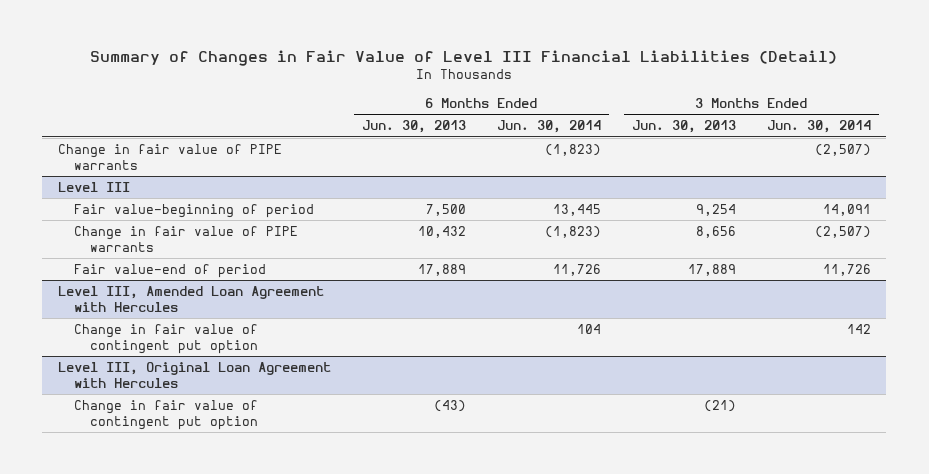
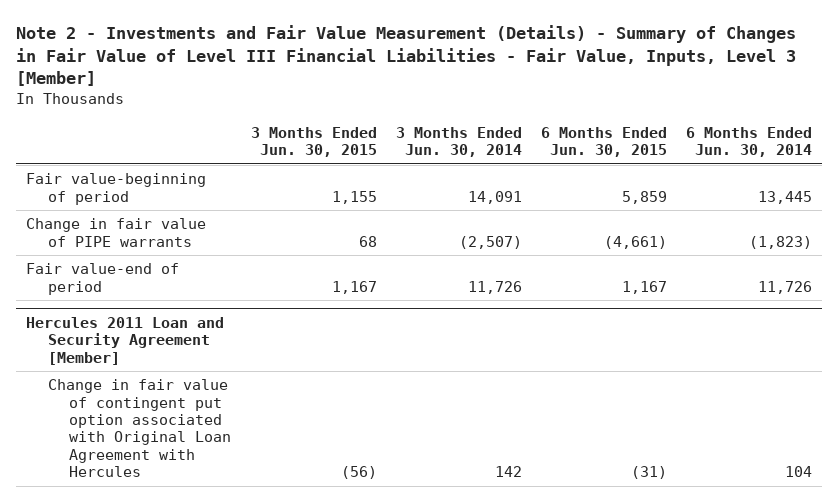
[90,49,838,66] Summary of Changes in Fair Value of Level III Financial Liabilities (Detail) -> [16,24,797,87] Note 2 - Investments and Fair Value Measurement (Details) - Summary of Changes in Fair Value of Level III Financial Liabilities - Fair Value, Inputs, Level 3 [Member]
[361,120,466,134] Jun. 30, 2013 -> none
[631,120,736,134] Jun. 30, 2013 -> none
none -> [250,126,377,157] 3 Months Ended Jun. 30, 2015
none -> [541,126,668,157] 6 Months Ended Jun. 30, 2015
[57,144,282,170] Change in fair value of PIPE warrants -> none
[57,182,130,193] Level III -> none
[57,286,324,312] Level III, Amended Loan Agreement with Hercules -> none
[57,362,331,388] Level III, Original Loan Agreement with Hercules -> none
[73,400,259,430] Change in fair value of contingent put option -> none
none -> [25,316,224,365] Hercules 2011 Loan and Security Agreement [Member]
[73,324,259,354] Change in fair value of contingent put option -> [47,379,232,477] Change in fair value of contingent put option associated with Original Loan Agreement with Hercules

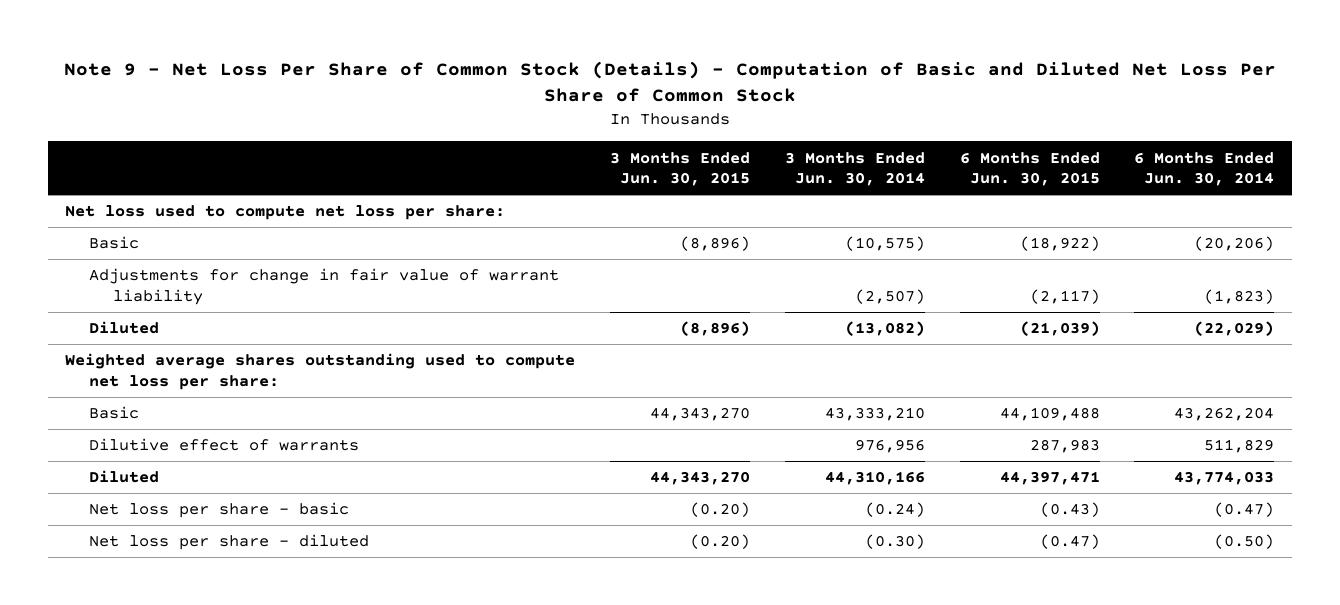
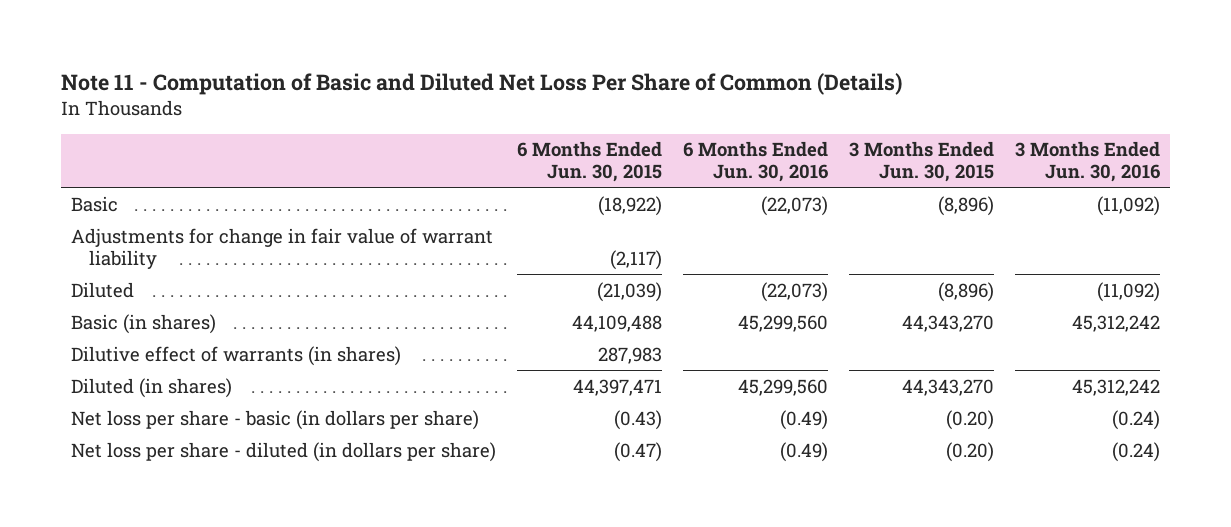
[63,60,1276,103] Note 9 - Net Loss Per Share of Common Stock (Details) - Computation of Basic and Diluted Net Loss Per Share of Common Stock -> [60,72,902,95] Note 11 - Computation of Basic and Diluted Net Loss Per Share of Common (Details)
[784,151,925,187] 3 Months Ended Jun. 30, 2014 -> none
[1134,151,1275,187] 6 Months Ended Jun. 30, 2014 -> none
none -> [683,141,829,183] 6 Months Ended Jun. 30, 2016
none -> [1014,141,1160,183] 3 Months Ended Jun. 30, 2016
[65,205,506,221] Net loss used to compute net loss per share: -> none
[65,353,576,390] Weighted average shares outstanding used to compute net loss per share: -> none
[89,406,140,420] Basic -> [71,313,217,334] Basic (in shares)
[89,438,360,452] Dilutive effect of warrants -> [71,345,402,366] Dilutive effect of warrants (in shares)
[89,470,160,484] Diluted -> [71,377,233,398] Diluted (in shares)
[89,502,350,519] Net loss per share - basic -> [71,409,480,430] Net loss per share - basic (in dollars per share)
[89,534,370,551] Net loss per share - diluted -> [71,441,497,462] Net loss per share - diluted (in dollars per share)

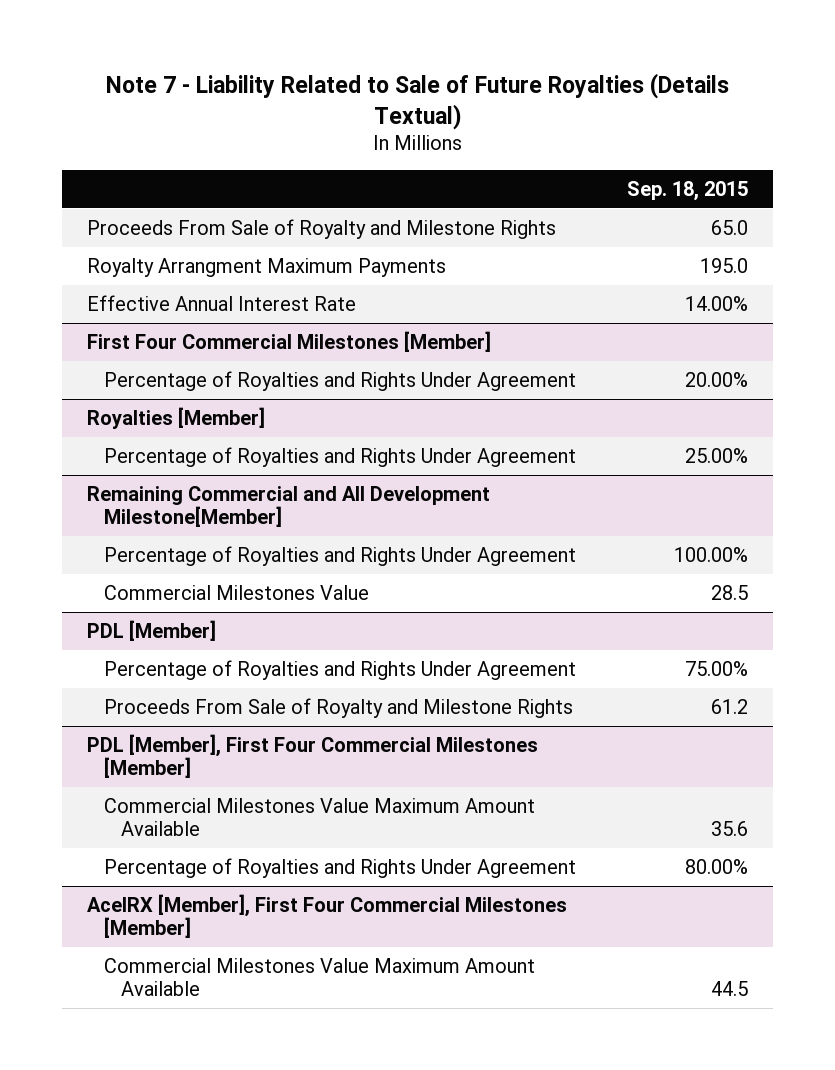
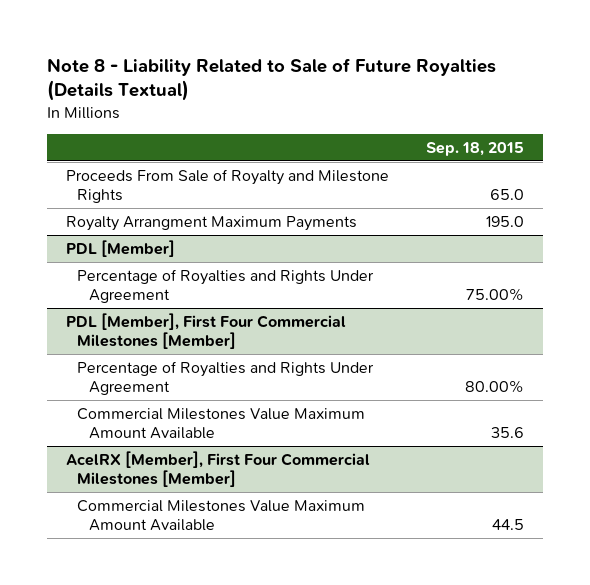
[105,72,729,130] Note 7 - Liability Related to Sale of Future Royalties (Details Textual) -> [47,57,497,102] Note 8 - Liability Related to Sale of Future Royalties (Details Textual)
[87,294,357,311] Effective Annual Interest Rate -> none
[87,330,492,352] First Four Commercial Milestones [Member] -> none
[104,370,577,391] Percentage of Royalties and Rights Under Agreement -> none
[87,406,266,429] Royalties [Member] -> none
[104,446,577,467] Percentage of Royalties and Rights Under Agreement -> none
[87,485,491,528] Remaining Commercial and All Development Milestone[Member] -> none
[104,545,577,566] Percentage of Royalties and Rights Under Agreement -> none
[104,584,370,600] Commercial Milestones Value -> none
[104,697,574,718] Proceeds From Sale of Royalty and Milestone Rights -> none
[104,797,536,837] Commercial Milestones Value Maximum Amount Available -> [77,407,366,439] Commercial Milestones Value Maximum Amount Available

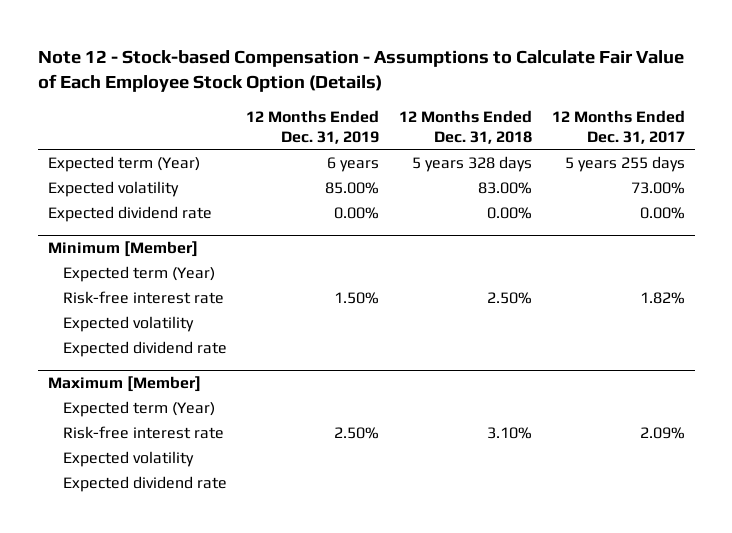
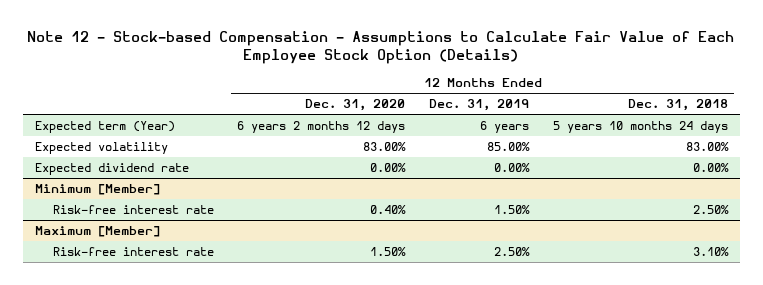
[551,109,685,145] 12 Months Ended Dec. 31, 2017 -> none
none -> [305,99,406,112] Dec. 31, 2020
[412,155,533,172] 5 years 328 days -> [553,121,729,134] 5 years 10 months 24 days
[62,265,215,282] Expected term (Year) -> none
[62,315,194,332] Expected volatility -> none
[62,340,227,357] Expected dividend rate -> none
[62,400,215,417] Expected term (Year) -> none
[62,450,194,467] Expected volatility -> none
[62,475,227,492] Expected dividend rate -> none

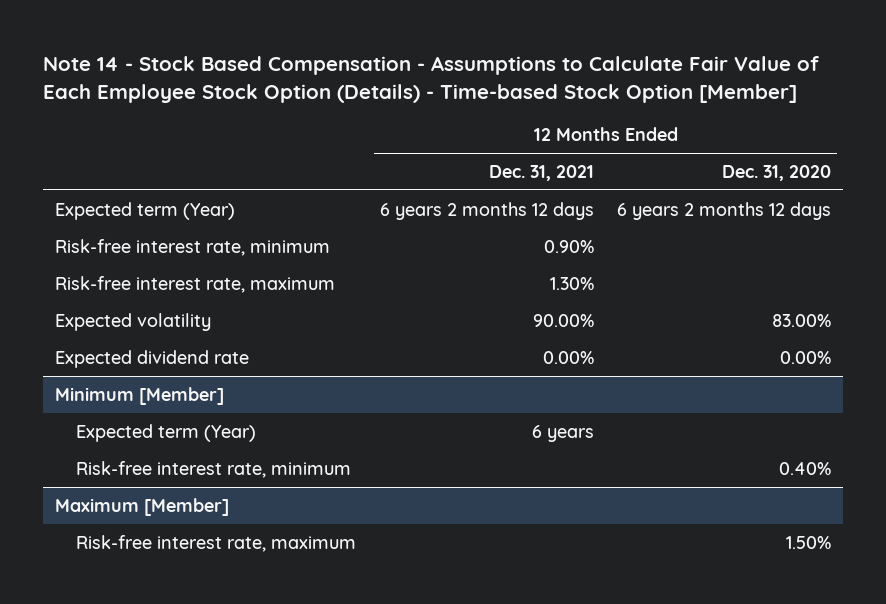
[27,30,735,65] Note 12 - Stock-based Compensation - Assumptions to Calculate Fair Value of Each Employee Stock Option (Details) -> [43,55,820,103] Note 14 - Stock Based Compensation - Assumptions to Calculate Fair Value of Each Employee Stock Option (Details) - Time-based Stock Option [Member]
[429,99,530,112] Dec. 31, 2019 -> none
[628,99,729,112] Dec. 31, 2018 -> none
none -> [488,164,594,181] Dec. 31, 2021
none -> [54,238,330,256] Risk-free interest rate, minimum
none -> [54,275,335,293] Risk-free interest rate, maximum
none -> [76,423,257,442] Expected term (Year)
[52,205,214,215] Risk-free interest rate -> [76,460,352,478] Risk-free interest rate, minimum
[52,247,214,257] Risk-free interest rate -> [76,534,357,552] Risk-free interest rate, maximum

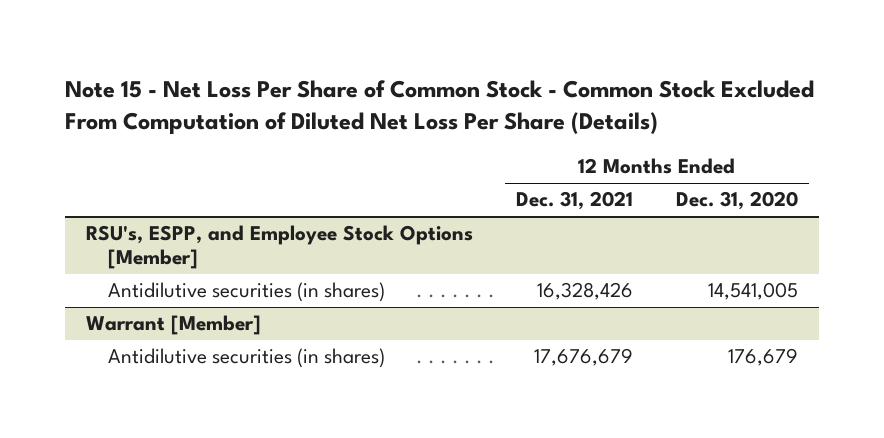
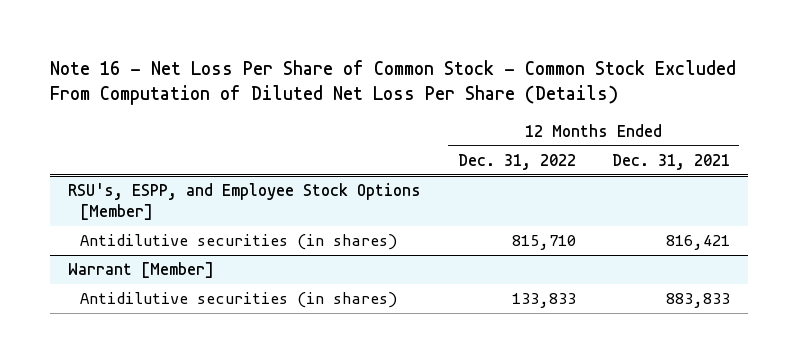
[64,79,814,135] Note 15 - Net Loss Per Share of Common Stock - Common Stock Excluded From Computation of Diluted Net Loss Per Share (Details) -> [49,60,736,106] Note 16 - Net Loss Per Share of Common Stock - Common Stock Excluded From Computation of Diluted Net Loss Per Share (Details)
[675,191,798,211] Dec. 31, 2020 -> none
none -> [457,154,576,171] Dec. 31, 2022
[537,282,634,301] 16,328,426 -> [665,235,730,251] 816,421
[534,348,634,367] 17,676,679 -> [665,293,730,309] 883,833

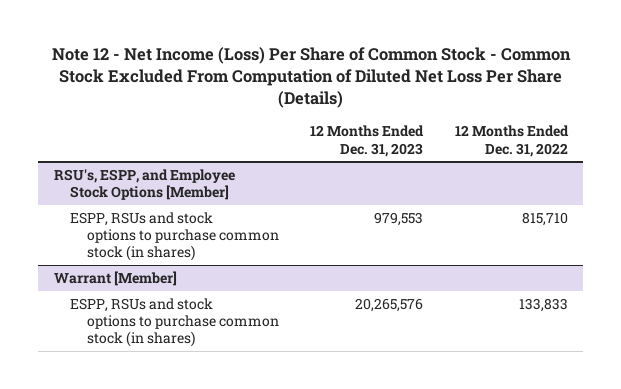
[49,60,736,106] Note 16 - Net Loss Per Share of Common Stock - Common Stock Excluded From Computation of Diluted Net Loss Per Share (Details) -> [51,47,571,109] Note 12 - Net Income (Loss) Per Share of Common Stock - Common Stock Excluded From Computation of Diluted Net Loss Per Share (Details)
[611,154,730,171] Dec. 31, 2021 -> none
none -> [310,125,425,157] 12 Months Ended Dec. 31, 2023
[80,234,398,251] Antidilutive securities (in shares) -> [70,211,279,262] ESPP, RSUs and stock options to purchase common stock (in shares)
[80,292,398,309] Antidilutive securities (in shares) -> [70,297,279,348] ESPP, RSUs and stock options to purchase common stock (in shares)

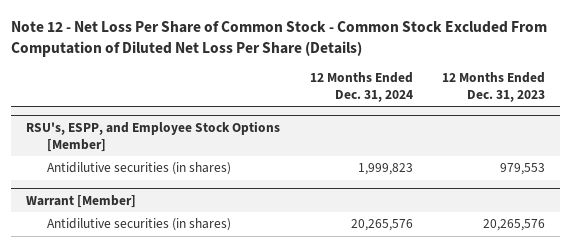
[51,47,571,109] Note 12 - Net Income (Loss) Per Share of Common Stock - Common Stock Excluded From Computation of Diluted Net Loss Per Share (Details) -> [11,20,548,57] Note 12 - Net Loss Per Share of Common Stock - Common Stock Excluded From Computation of Diluted Net Loss Per Share (Details)
[454,125,569,157] 12 Months Ended Dec. 31, 2022 -> none
none -> [309,72,413,102] 12 Months Ended Dec. 31, 2024
[70,211,279,262] ESPP, RSUs and stock options to purchase common stock (in shares) -> [46,162,231,176] Antidilutive securities (in shares)
[70,297,279,348] ESPP, RSUs and stock options to purchase common stock (in shares) -> [46,218,231,232] Antidilutive securities (in shares)

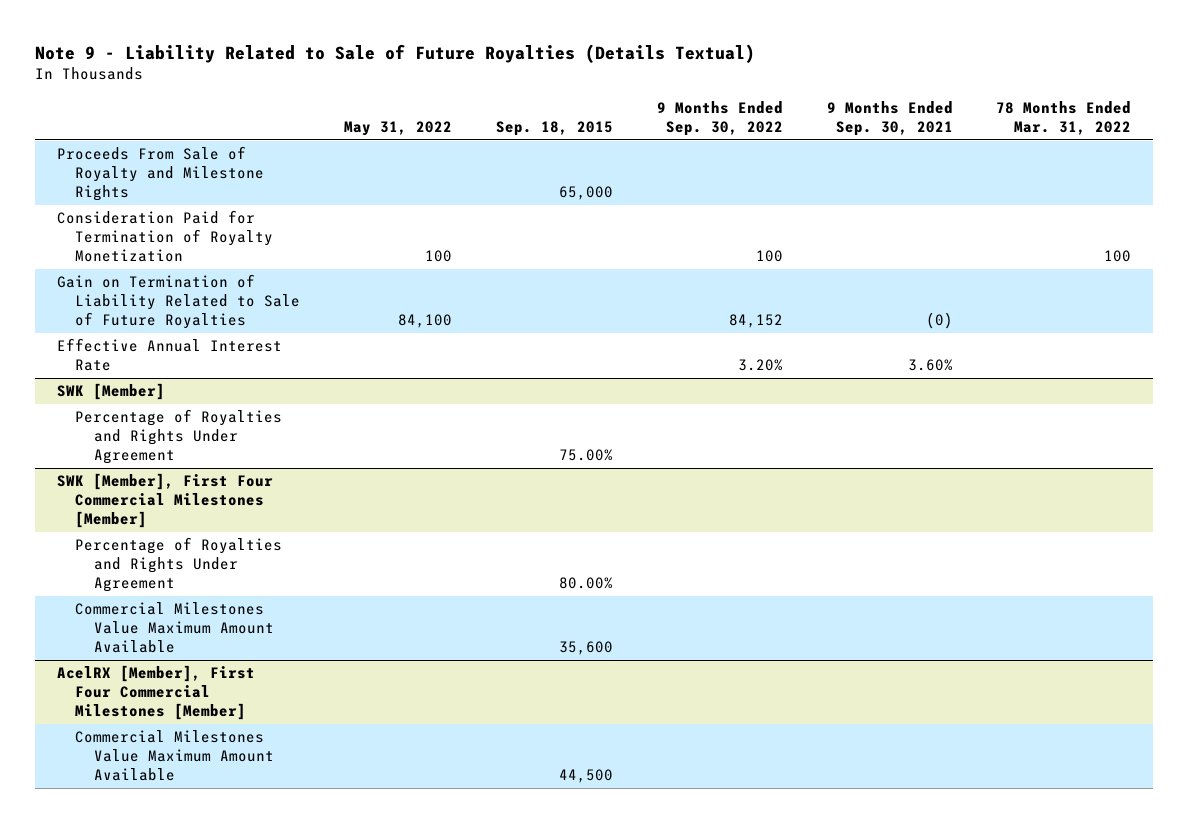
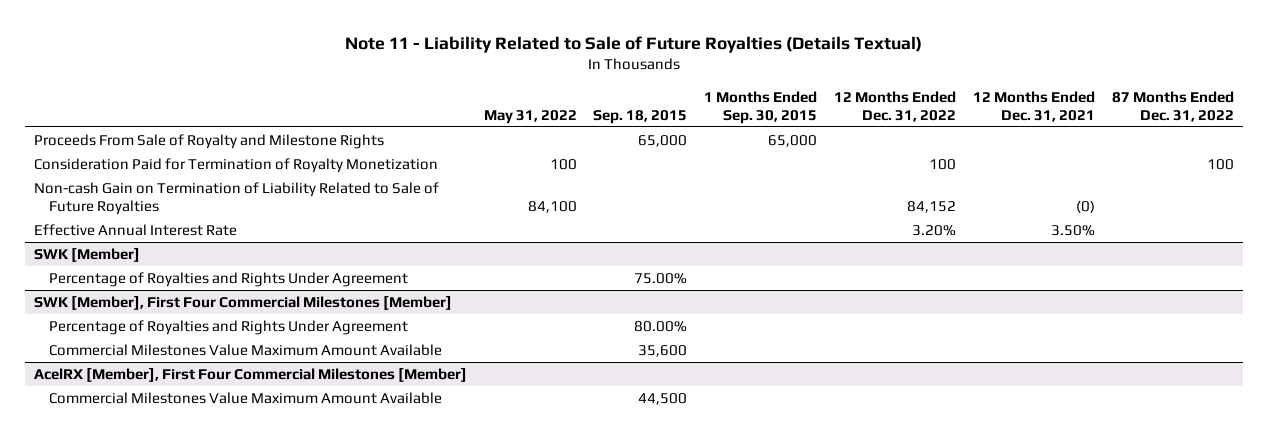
[35,43,756,63] Note 9 - Liability Related to Sale of Future Royalties (Details Textual) -> [344,35,922,53] Note 11 - Liability Related to Sale of Future Royalties (Details Textual)
[656,100,783,136] 9 Months Ended Sep. 30, 2022 -> none
[826,100,953,136] 9 Months Ended Sep. 30, 2021 -> none
[996,100,1132,135] 78 Months Ended Mar. 31, 2022 -> none
none -> [704,90,818,124] 1 Months Ended Sep. 30, 2015
none -> [834,90,957,122] 12 Months Ended Dec. 31, 2022
none -> [973,90,1096,122] 12 Months Ended Dec. 31, 2021
none -> [1112,90,1235,122] 87 Months Ended Dec. 31, 2022
[57,274,301,330] Gain on Termination of Liability Related to Sale of Future Royalties -> [33,181,439,216] Non-cash Gain on Termination of Liability Related to Sale of Future Royalties

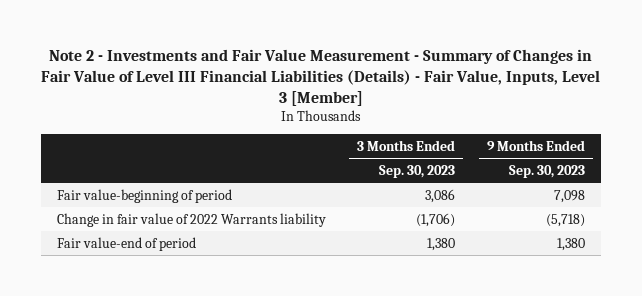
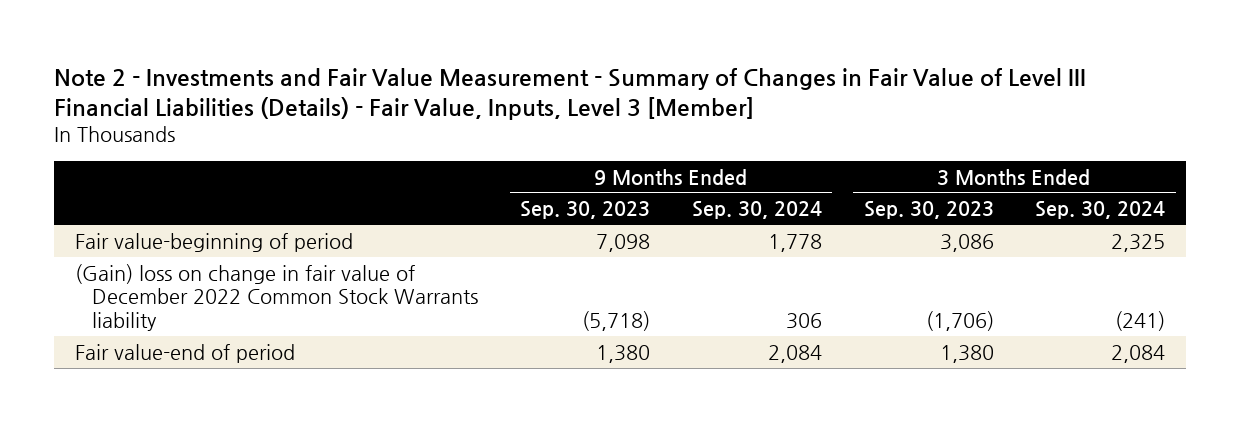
none -> [691,201,822,220] Sep. 30, 2024
none -> [1035,201,1166,220] Sep. 30, 2024
[56,212,326,227] Change in fair value of 2022 Warrants liability -> [75,263,479,332] (Gain) loss on change in fair value of December 2022 Common Stock Warrants liability

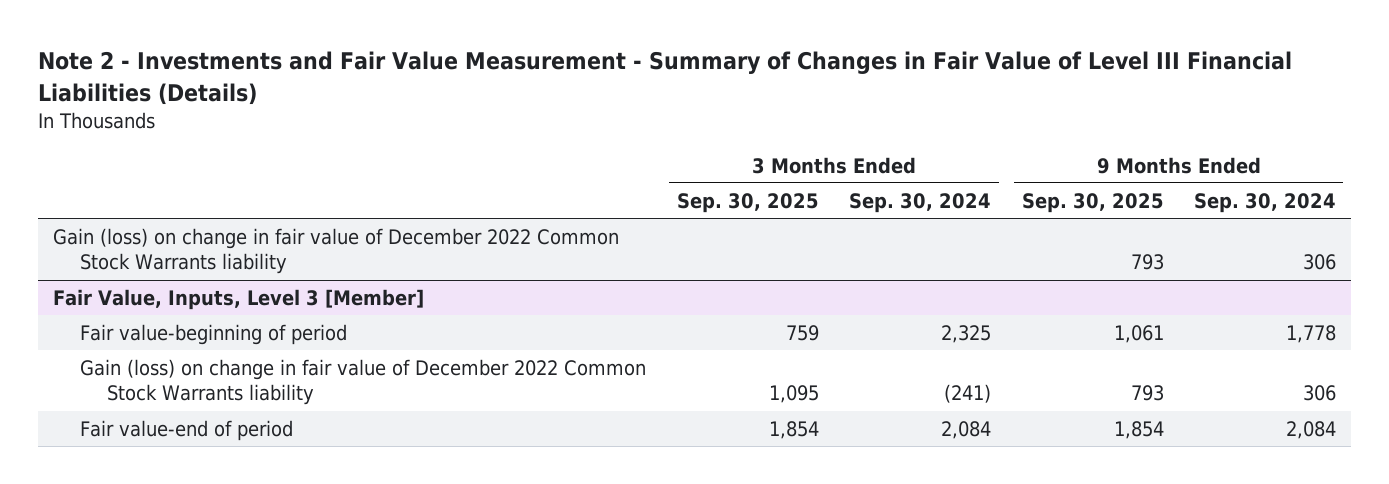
[54,67,1087,121] Note 2 - Investments and Fair Value Measurement - Summary of Changes in Fair Value of Level III Financial Liabilities (Details) - Fair Value, Inputs, Level 3 [Member] -> [38,51,1293,105] Note 2 - Investments and Fair Value Measurement - Summary of Changes in Fair Value of Level III Financial Liabilities (Details)
[520,201,651,220] Sep. 30, 2023 -> none
[863,201,994,220] Sep. 30, 2023 -> none
none -> [676,192,819,213] Sep. 30, 2025
none -> [1021,192,1164,213] Sep. 30, 2025
none -> [53,227,620,275] Gain (loss) on change in fair value of December 2022 Common Stock Warrants liability
none -> [53,288,425,310] Fair Value, Inputs, Level 3 [Member]
[75,263,479,332] (Gain) loss on change in fair value of December 2022 Common Stock Warrants liability -> [80,358,647,406] Gain (loss) on change in fair value of December 2022 Common Stock Warrants liability

